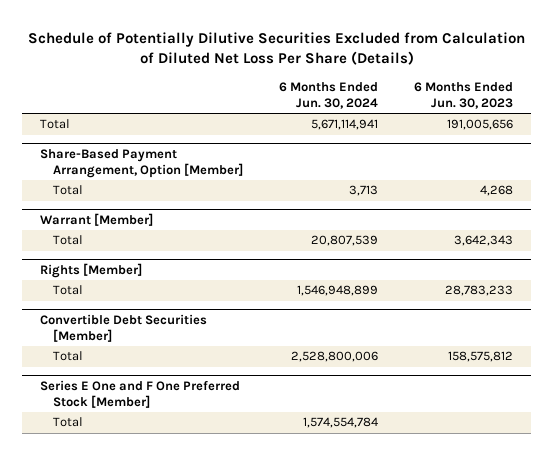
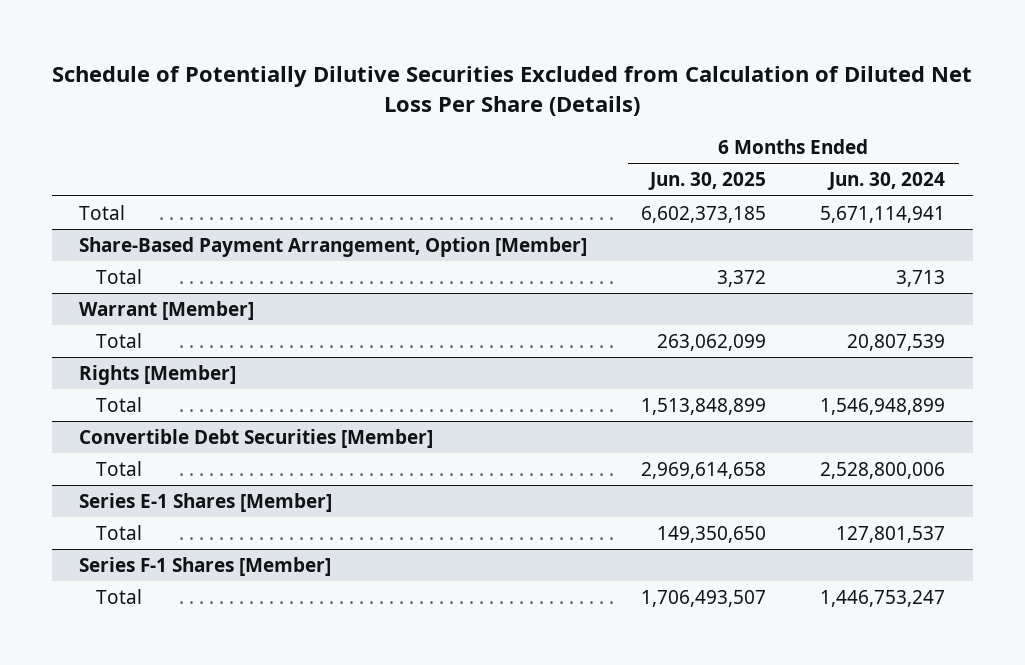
[414,81,514,110] 6 Months Ended Jun. 30, 2023 -> none
none -> [648,172,767,191] Jun. 30, 2025
[40,379,241,409] Series E One and F One Preferred Stock [Member] -> none
none -> [79,493,333,513] Series E-1 Shares [Member]
[303,417,379,429] 1,574,554,784 -> [836,526,946,544] 127,801,537
none -> [79,557,332,577] Series F-1 Shares [Member]
none -> [95,589,142,605] Total

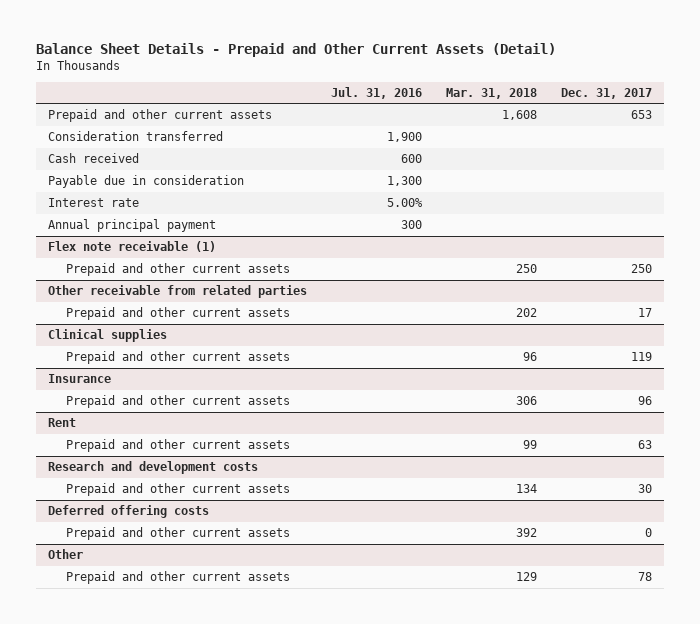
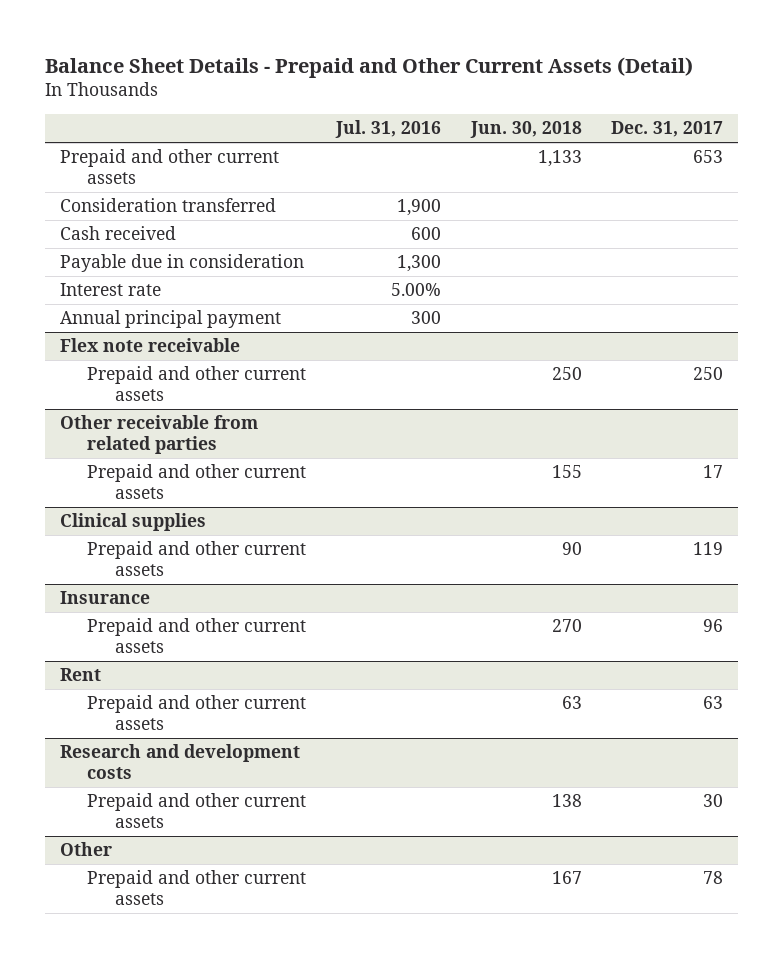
[446,87,538,99] Mar. 31, 2018 -> none
none -> [469,121,582,139] Jun. 30, 2018
[48,240,217,252] Flex note receivable (1) -> [60,338,241,353] Flex note receivable
[48,504,210,518] Deferred offering costs -> none
[65,526,290,540] Prepaid and other current assets -> none

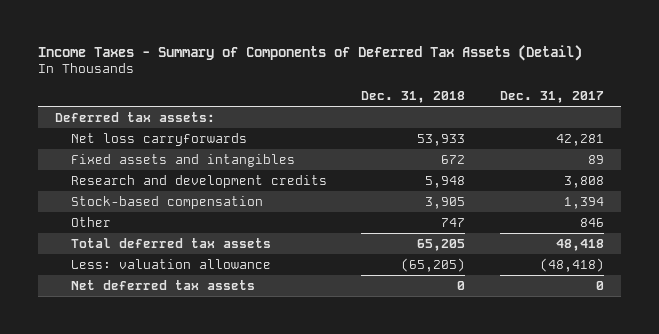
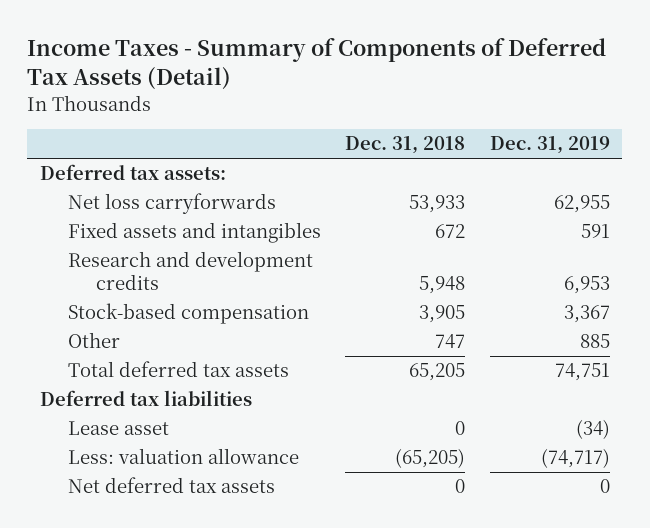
[500,91,605,104] Dec. 31, 2017 -> none
none -> [489,136,610,155] Dec. 31, 2019
none -> [39,390,252,407] Deferred tax liabilities
none -> [67,421,169,436] Lease asset

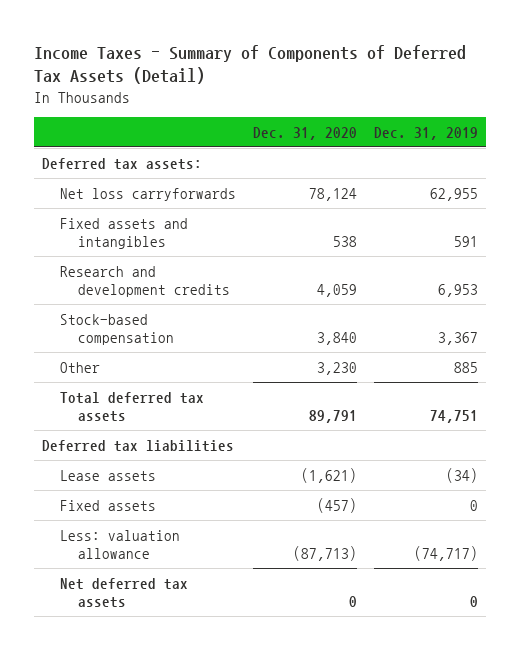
[345,136,466,155] Dec. 31, 2018 -> none
none -> [253,127,358,141] Dec. 31, 2020
[67,421,169,436] Lease asset -> [60,469,157,481] Lease assets
none -> [60,499,157,511] Fixed assets

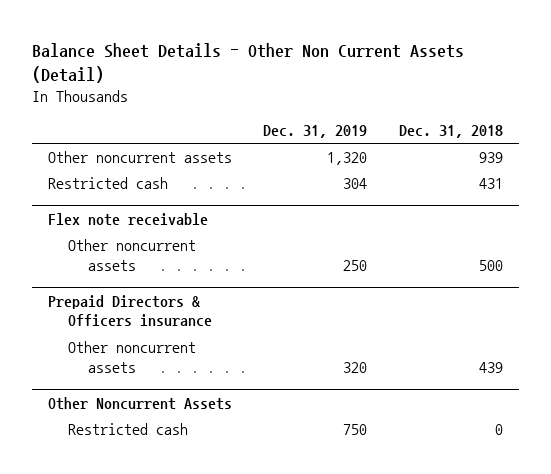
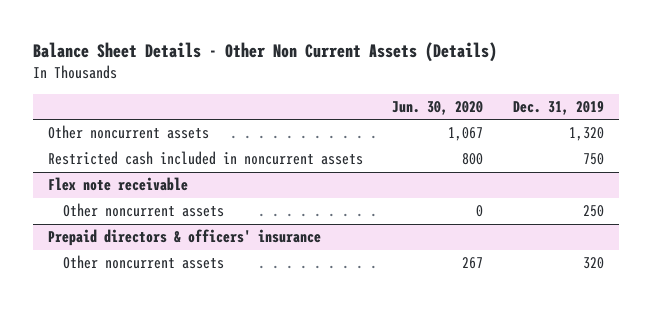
[31,43,464,84] Balance Sheet Details - Other Non Current Assets (Detail) -> [32,41,497,62] Balance Sheet Details - Other Non Current Assets (Details)
[398,125,503,139] Dec. 31, 2018 -> none
none -> [392,101,484,116] Jun. 30, 2020
[47,177,168,190] Restricted cash -> [47,151,363,166] Restricted cash included in noncurrent assets
[343,178,368,190] 304 -> [583,153,605,166] 750
[47,294,212,328] Prepaid Directors & Officers insurance -> [47,229,321,247] Prepaid directors & officers' insurance
[47,396,232,410] Other Noncurrent Assets -> none
[67,423,188,436] Restricted cash -> none

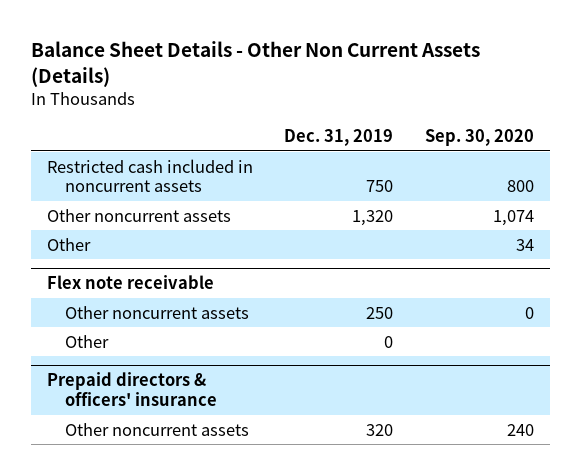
[392,101,484,116] Jun. 30, 2020 -> none
none -> [424,129,534,147] Sep. 30, 2020
[47,125,209,140] Other noncurrent assets -> [46,208,231,222] Other noncurrent assets
none -> [46,237,91,251] Other
none -> [65,334,110,348] Other

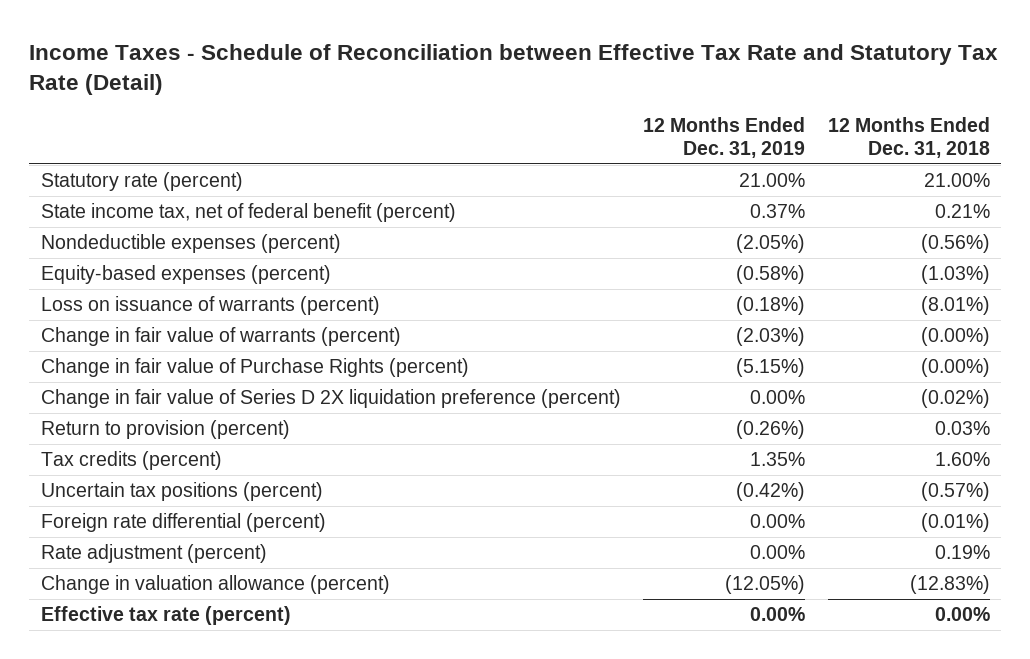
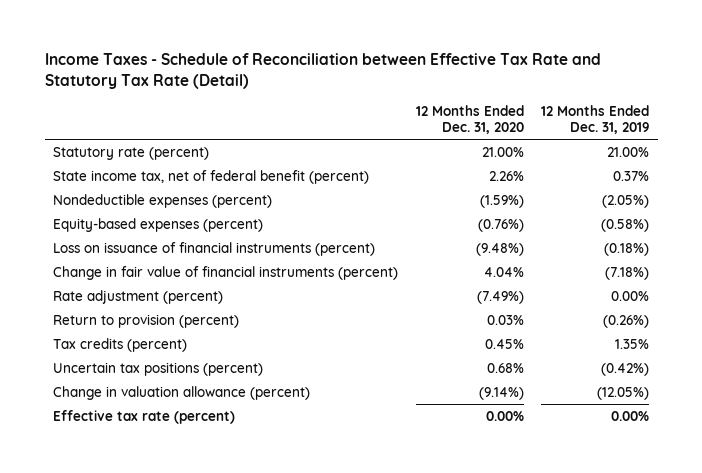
[827,117,990,158] 12 Months Ended Dec. 31, 2018 -> none
none -> [415,105,524,134] 12 Months Ended Dec. 31, 2020
[40,358,469,378] Change in fair value of Purchase Rights (percent) -> none
[40,389,621,409] Change in fair value of Series D 2X liquidation preference (percent) -> none
[40,296,380,316] Loss on issuance of warrants (percent) -> [53,241,376,256] Loss on issuance of financial instruments (percent)
[40,327,401,347] Change in fair value of warrants (percent) -> [53,265,399,280] Change in fair value of financial instruments (percent)
[736,327,806,347] (2.03%) -> [604,266,649,280] (7.18%)
[40,544,267,564] Rate adjustment (percent) -> [53,289,224,304] Rate adjustment (percent)
[40,513,326,533] Foreign rate differential (percent) -> none

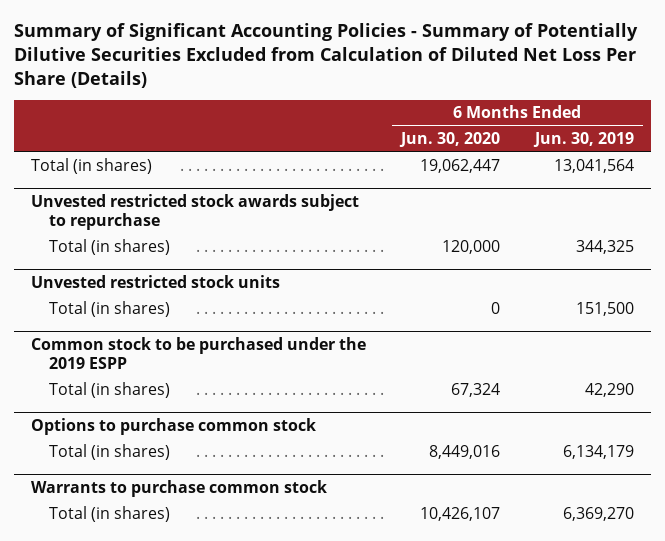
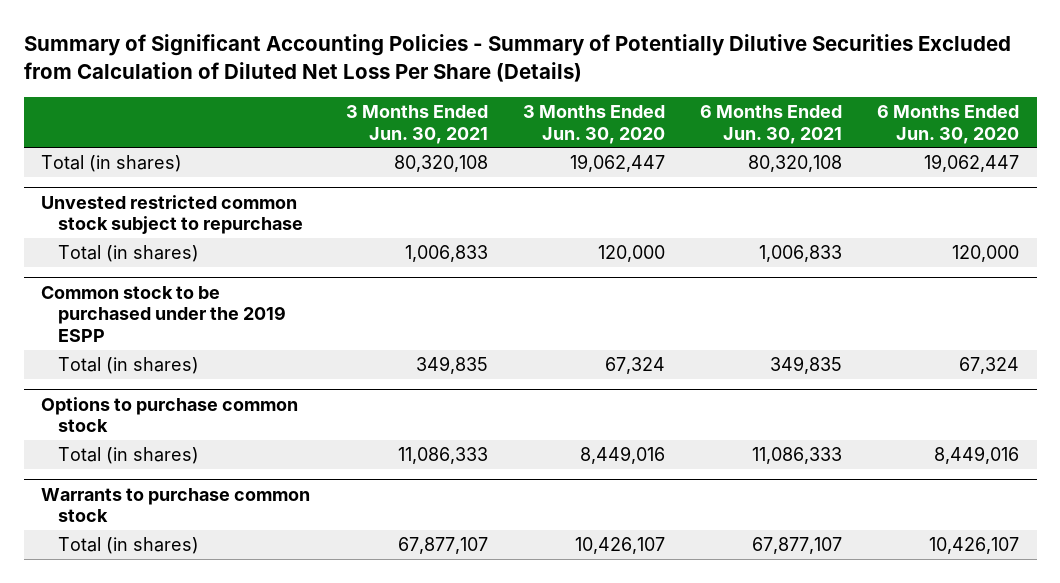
[532,132,634,148] Jun. 30, 2019 -> none
none -> [345,104,488,144] 3 Months Ended Jun. 30, 2021
none -> [522,104,665,144] 3 Months Ended Jun. 30, 2020
none -> [699,104,842,144] 6 Months Ended Jun. 30, 2021
[31,194,360,231] Unvested restricted stock awards subject to repurchase -> [41,194,303,235] Unvested restricted common stock subject to repurchase
[31,275,281,289] Unvested restricted stock units -> none
[48,301,170,318] Total (in shares) -> none

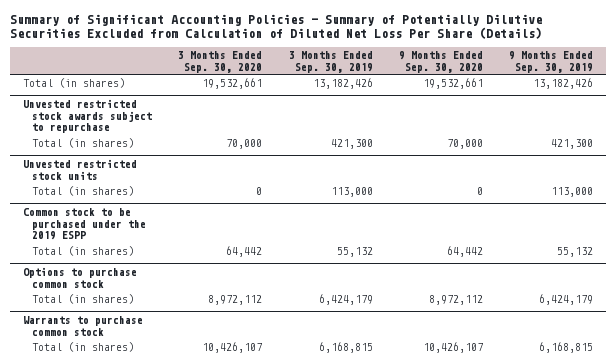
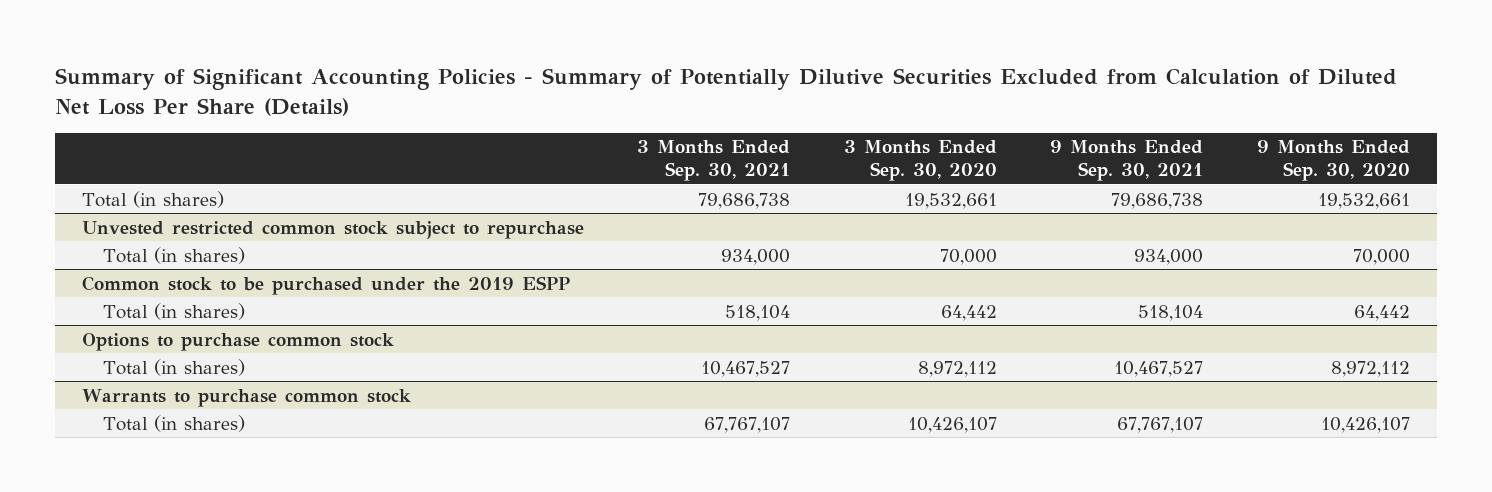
[288,51,373,73] 3 Months Ended Sep. 30, 2019 -> none
[508,51,593,73] 9 Months Ended Sep. 30, 2019 -> none
none -> [637,140,791,182] 3 Months Ended Sep. 30, 2021
none -> [1050,140,1204,182] 9 Months Ended Sep. 30, 2021
[22,98,153,134] Unvested restricted stock awards subject to repurchase -> [81,220,584,239] Unvested restricted common stock subject to repurchase
[22,158,137,180] Unvested restricted stock units -> none
[32,185,135,196] Total (in shares) -> none

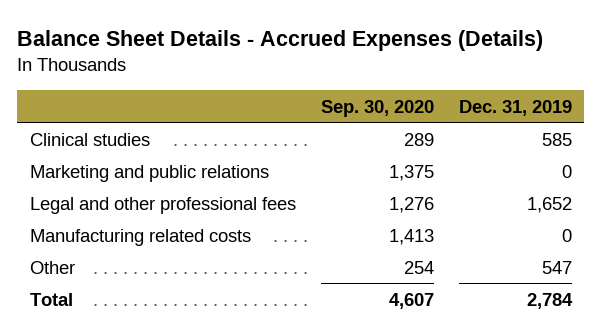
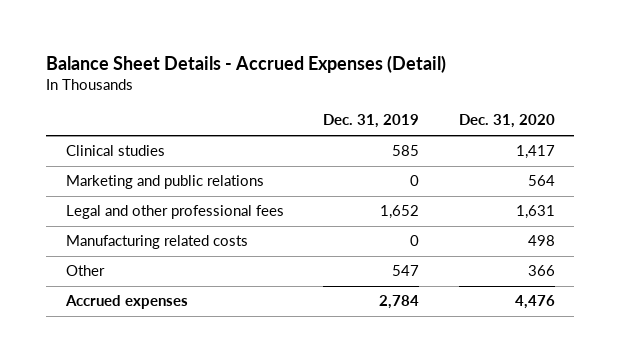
[17,30,544,52] Balance Sheet Details - Accrued Expenses (Details) -> [46,54,447,73] Balance Sheet Details - Accrued Expenses (Detail)
[320,99,434,117] Sep. 30, 2020 -> none
none -> [458,114,555,129] Dec. 31, 2020
[29,292,73,306] Total -> [64,295,188,310] Accrued expenses

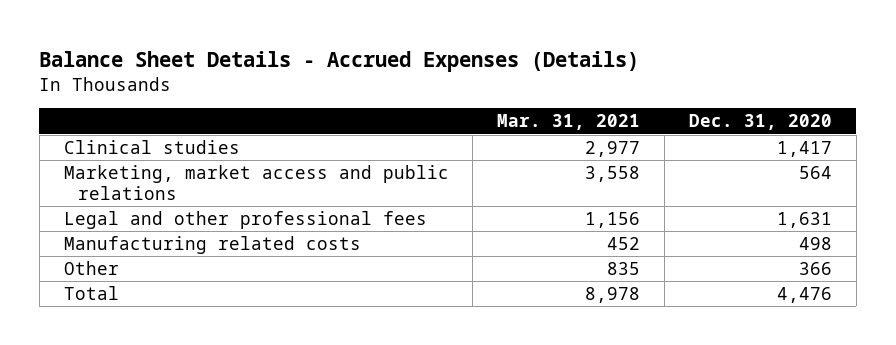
[46,54,447,73] Balance Sheet Details - Accrued Expenses (Detail) -> [39,50,640,72] Balance Sheet Details - Accrued Expenses (Details)
[323,114,420,129] Dec. 31, 2019 -> none
none -> [497,114,641,131] Mar. 31, 2021
[65,175,264,190] Marketing and public relations -> [63,165,449,200] Marketing, market access and public relations
[64,295,188,310] Accrued expenses -> [63,286,119,301] Total

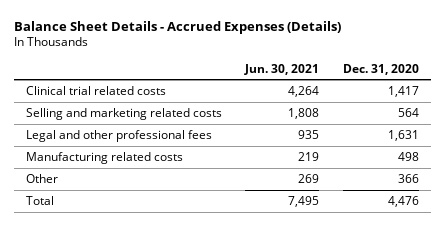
[497,114,641,131] Mar. 31, 2021 -> none
none -> [244,63,320,75] Jun. 30, 2021
[63,140,240,155] Clinical studies -> [25,85,166,95] Clinical trial related costs
[63,165,449,200] Marketing, market access and public relations -> [25,107,222,120] Selling and marketing related costs

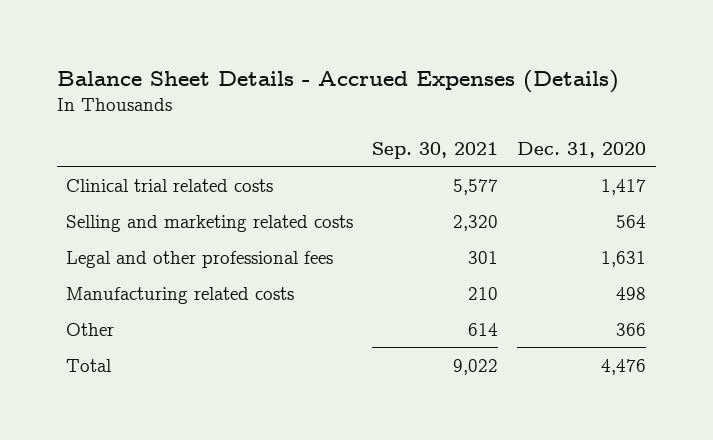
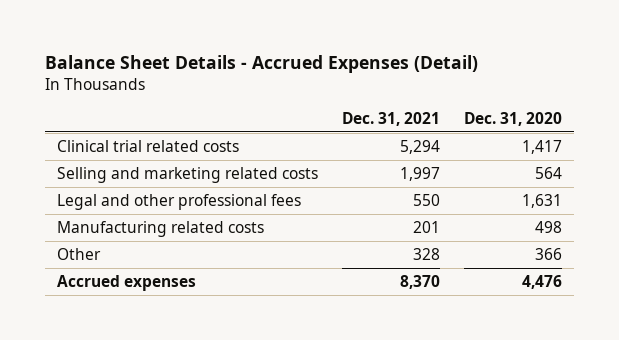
[56,69,619,93] Balance Sheet Details - Accrued Expenses (Details) -> [45,54,479,73] Balance Sheet Details - Accrued Expenses (Detail)
[372,141,499,159] Sep. 30, 2021 -> none
none -> [342,111,441,126] Dec. 31, 2021
[66,358,113,372] Total -> [57,274,197,291] Accrued expenses

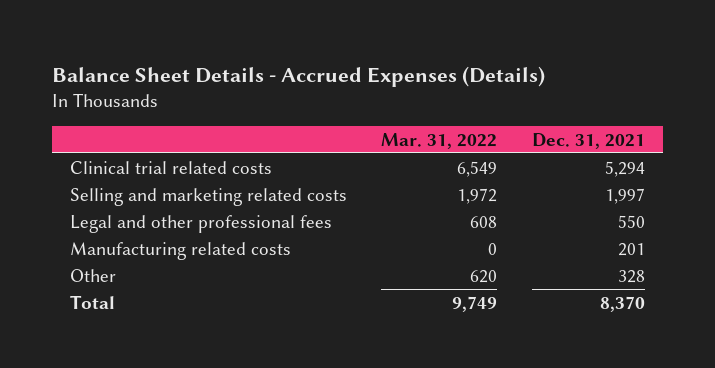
[45,54,479,73] Balance Sheet Details - Accrued Expenses (Detail) -> [52,65,546,87] Balance Sheet Details - Accrued Expenses (Details)
[464,111,563,126] Dec. 31, 2020 -> none
none -> [381,132,498,149] Mar. 31, 2022
[57,274,197,291] Accrued expenses -> [69,294,115,309] Total

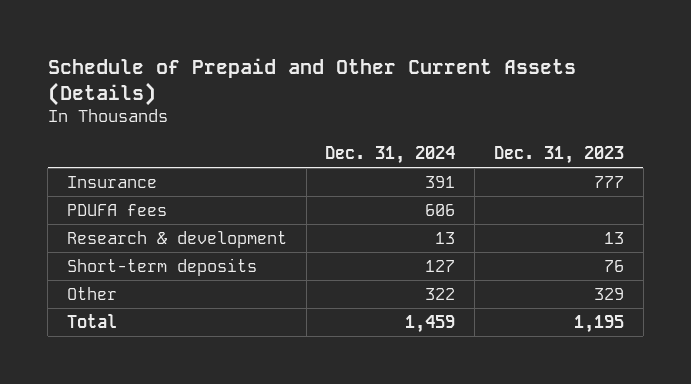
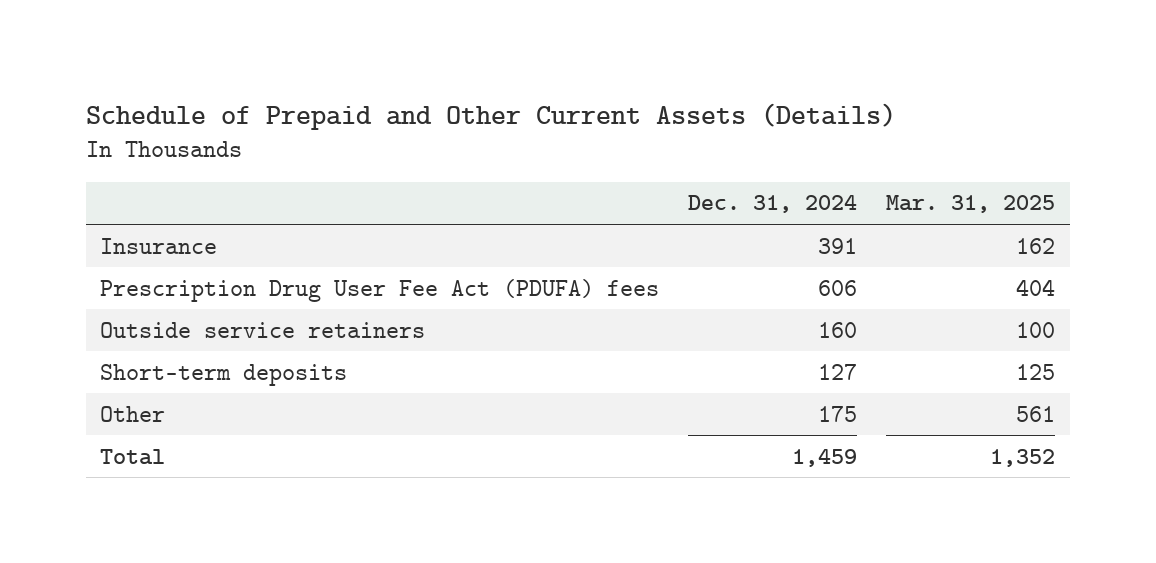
[493,146,624,165] Dec. 31, 2023 -> none
none -> [886,195,1056,214] Mar. 31, 2025
[66,203,167,216] PDUFA fees -> none
[66,230,287,248] Research & development -> none
none -> [100,278,660,302] Prescription Drug User Fee Act (PDUFA) fees
none -> [100,321,426,338] Outside service retainers
[425,287,456,300] 322 -> [818,405,858,422] 175

